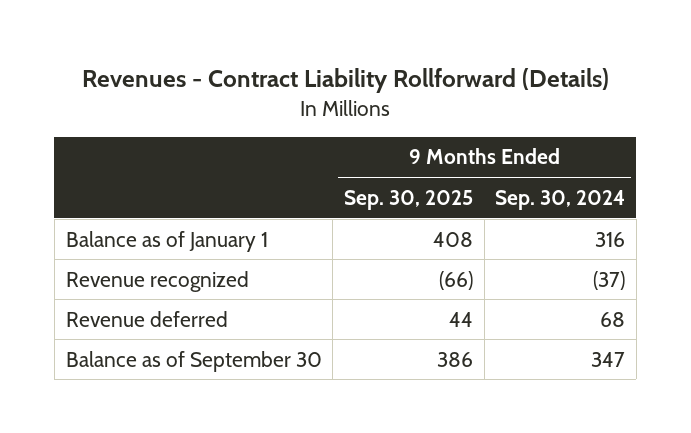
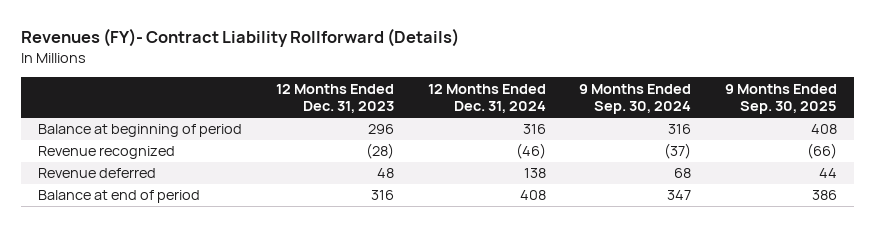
[82,68,610,94] Revenues - Contract Liability Rollforward (Details) -> [20,28,459,48] Revenues (FY)- Contract Liability Rollforward (Details)
none -> [275,83,394,114] 12 Months Ended Dec. 31, 2023
none -> [427,83,546,114] 12 Months Ended Dec. 31, 2024
[65,230,268,252] Balance as of January 1 -> [37,124,242,138] Balance at beginning of period
[65,350,322,372] Balance as of September 30 -> [37,190,200,204] Balance at end of period

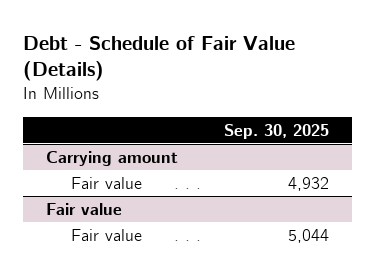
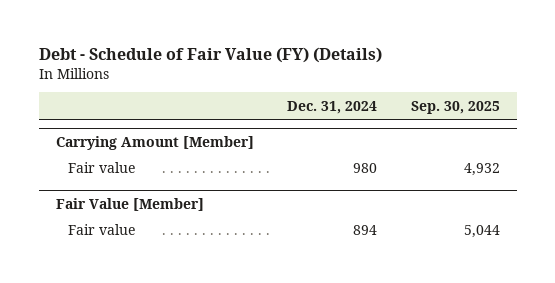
[23,35,296,82] Debt - Schedule of Fair Value (Details) -> [38,47,382,64] Debt - Schedule of Fair Value (FY) (Details)
none -> [287,100,378,114] Dec. 31, 2024
[46,150,179,166] Carrying amount -> [55,135,254,150] Carrying Amount [Member]
[46,202,123,215] Fair value -> [55,197,204,211] Fair Value [Member]

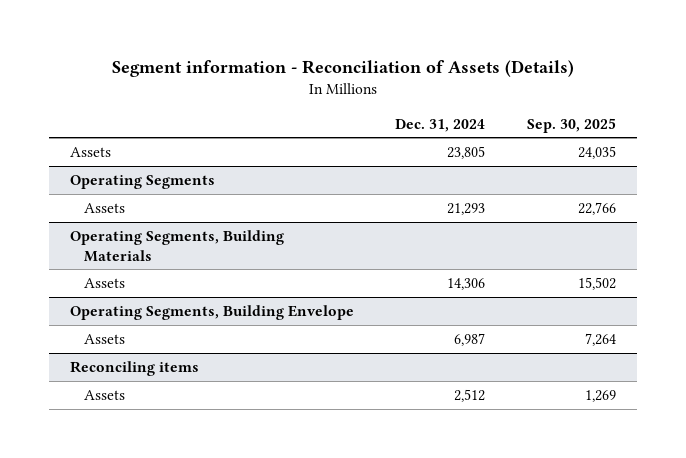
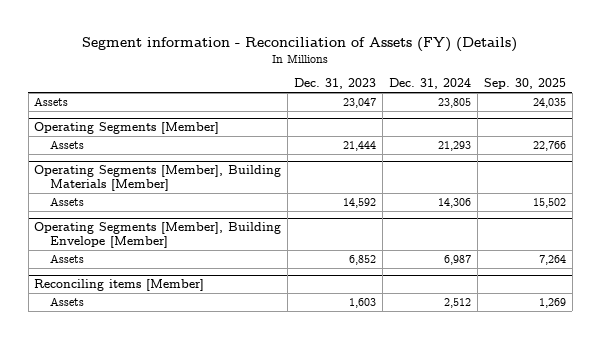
[111,60,574,78] Segment information - Reconciliation of Assets (Details) -> [82,36,518,52] Segment information - Reconciliation of Assets (FY) (Details)
none -> [294,78,377,90] Dec. 31, 2023
[69,174,215,189] Operating Segments -> [34,122,220,135] Operating Segments [Member]
[69,229,284,262] Operating Segments, Building Materials -> [34,165,282,192] Operating Segments [Member], Building Materials [Member]
[69,304,354,320] Operating Segments, Building Envelope -> [34,222,282,249] Operating Segments [Member], Building Envelope [Member]
[69,360,199,376] Reconciling items -> [34,279,205,292] Reconciling items [Member]

